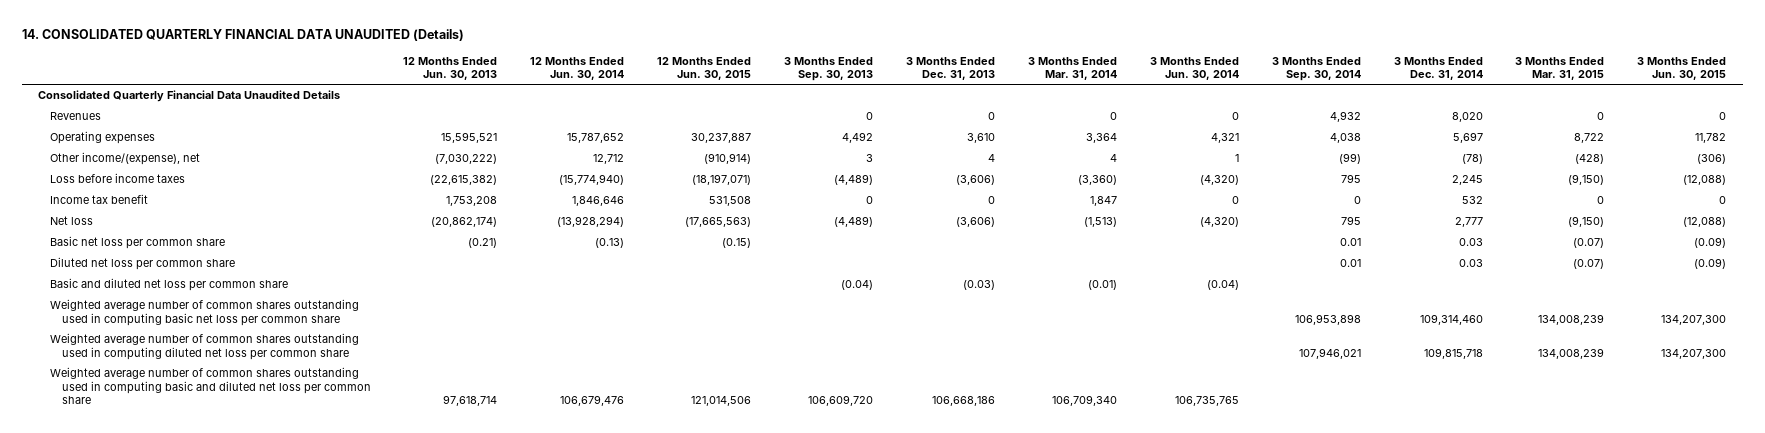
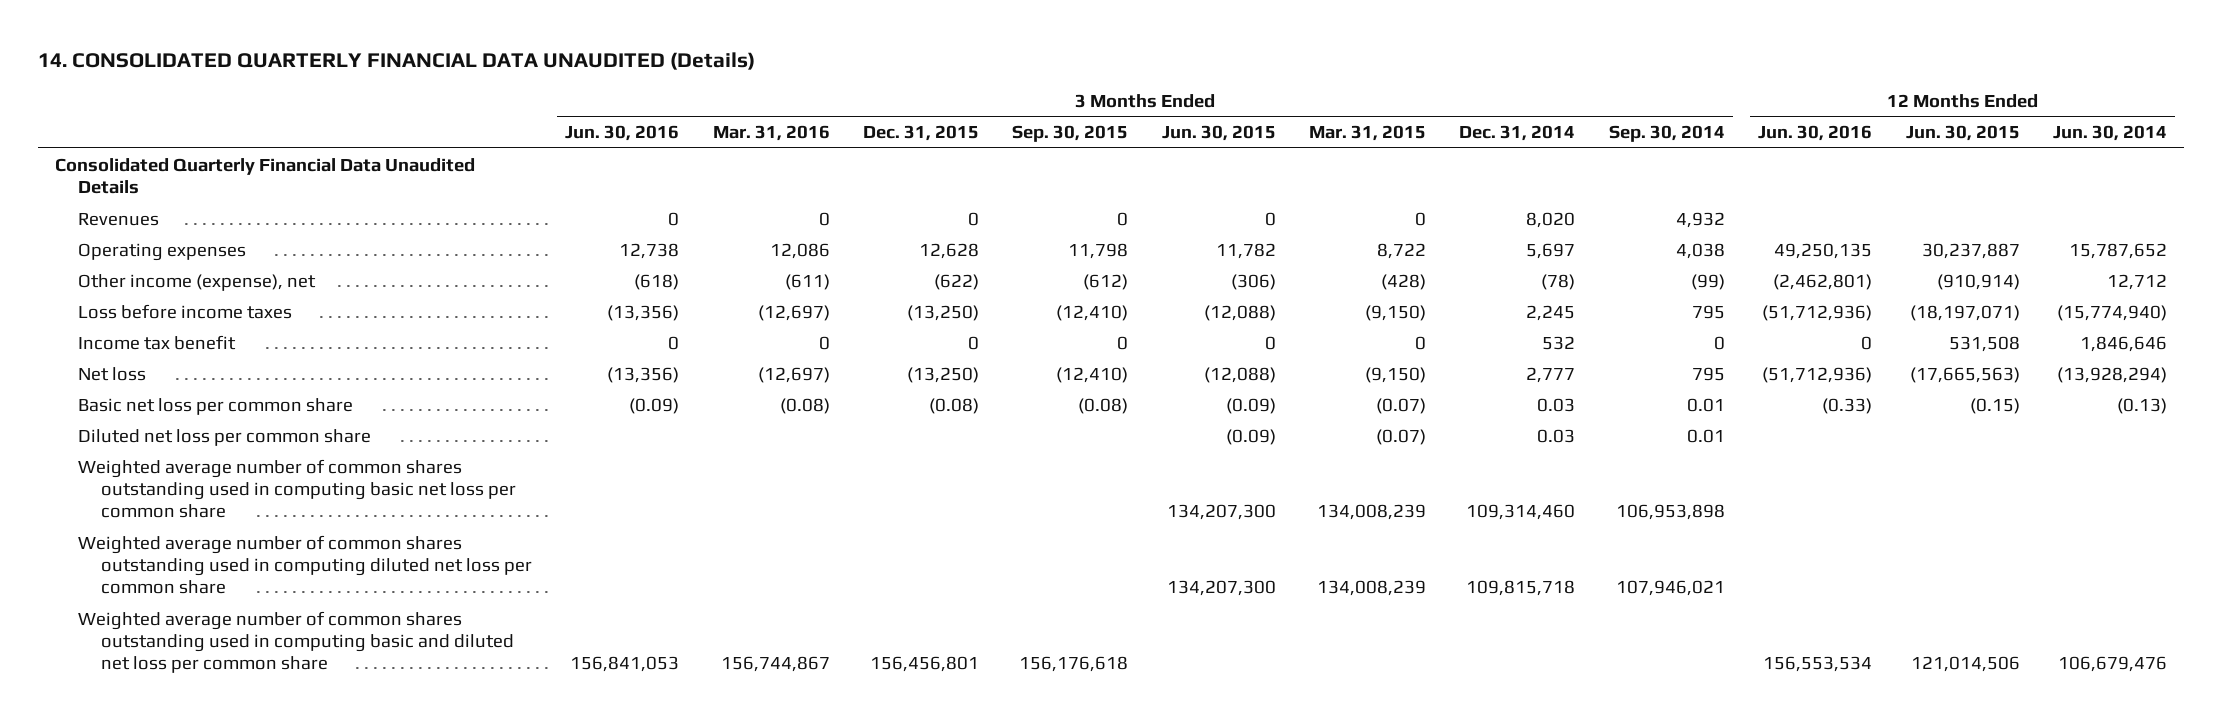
[403,56,498,81] 12 Months Ended Jun. 30, 2013 -> none
[784,56,874,82] 3 Months Ended Sep. 30, 2013 -> none
[905,56,995,81] 3 Months Ended Dec. 31, 2013 -> none
[1027,56,1117,81] 3 Months Ended Mar. 31, 2014 -> none
[1149,56,1239,81] 3 Months Ended Jun. 30, 2014 -> none
none -> [565,124,680,141] Jun. 30, 2016
none -> [712,124,830,141] Mar. 31, 2016
none -> [863,124,980,141] Dec. 31, 2015
none -> [1012,124,1129,142] Sep. 30, 2015
none -> [1758,124,1873,141] Jun. 30, 2016
[50,152,201,166] Other income/(expense), net -> [78,273,317,291] Other income (expense), net
[50,278,289,292] Basic and diluted net loss per common share -> none

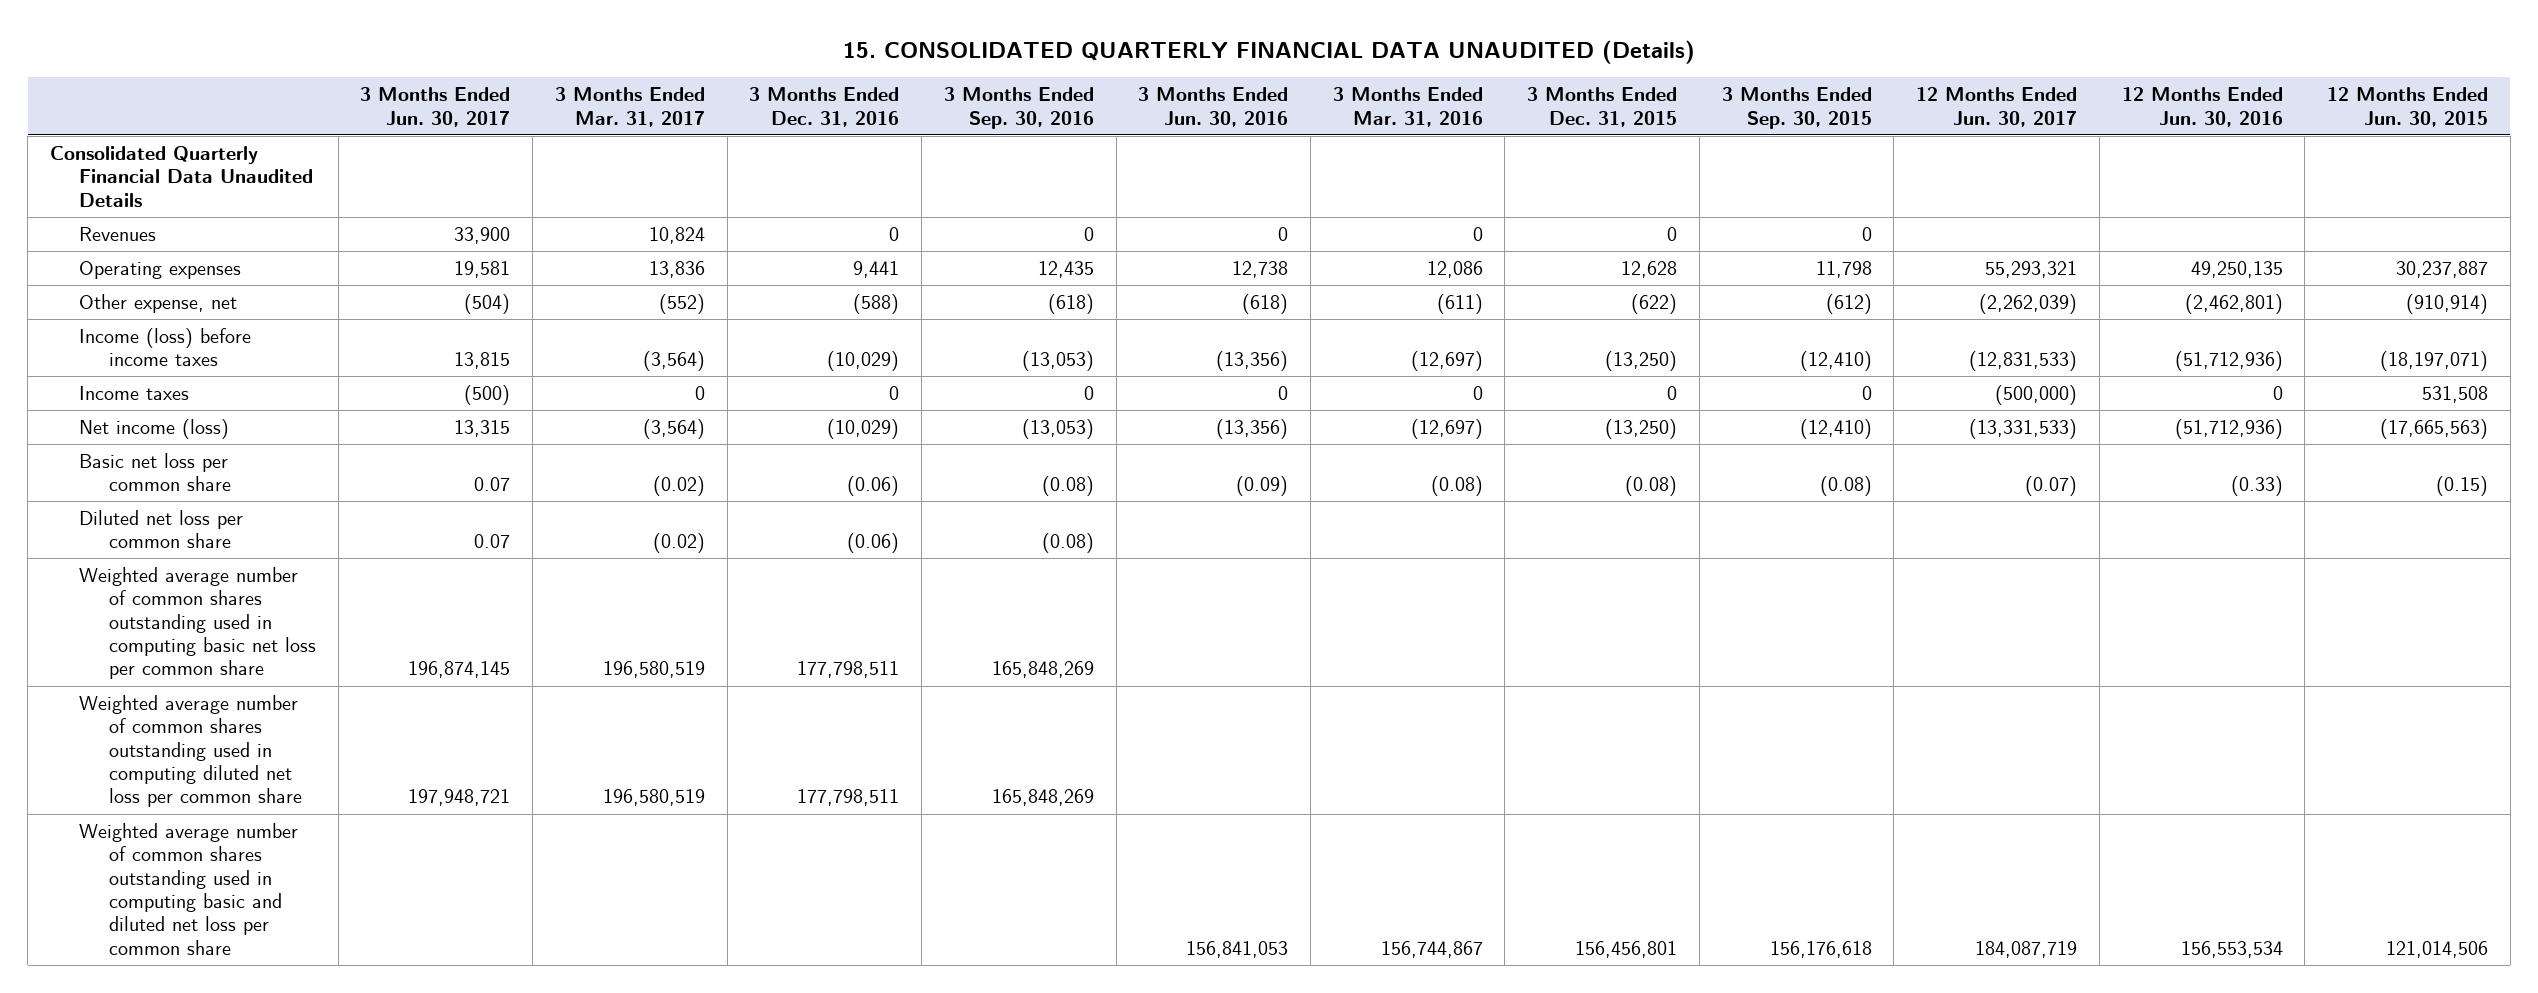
[38,51,756,70] 14. CONSOLIDATED QUARTERLY FINANCIAL DATA UNAUDITED (Details) -> [842,39,1695,64] 15. CONSOLIDATED QUARTERLY FINANCIAL DATA UNAUDITED (Details)
[1161,124,1276,141] Jun. 30, 2015 -> none
[1309,124,1427,141] Mar. 31, 2015 -> none
[1459,124,1576,141] Dec. 31, 2014 -> none
[1608,124,1725,142] Sep. 30, 2014 -> none
[2052,124,2167,141] Jun. 30, 2014 -> none
none -> [360,87,511,127] 3 Months Ended Jun. 30, 2017
none -> [554,87,705,127] 3 Months Ended Mar. 31, 2017
none -> [749,87,900,127] 3 Months Ended Dec. 31, 2016
none -> [943,87,1094,129] 3 Months Ended Sep. 30, 2016
none -> [1916,87,2078,127] 12 Months Ended Jun. 30, 2017
[78,273,317,291] Other income (expense), net -> [79,293,238,313] Other expense, net
[78,303,293,319] Loss before income taxes -> [79,327,252,367] Income (loss) before income taxes
[78,334,237,350] Income tax benefit -> [79,385,190,400] Income taxes
[78,366,147,381] Net loss -> [79,418,230,439] Net income (loss)

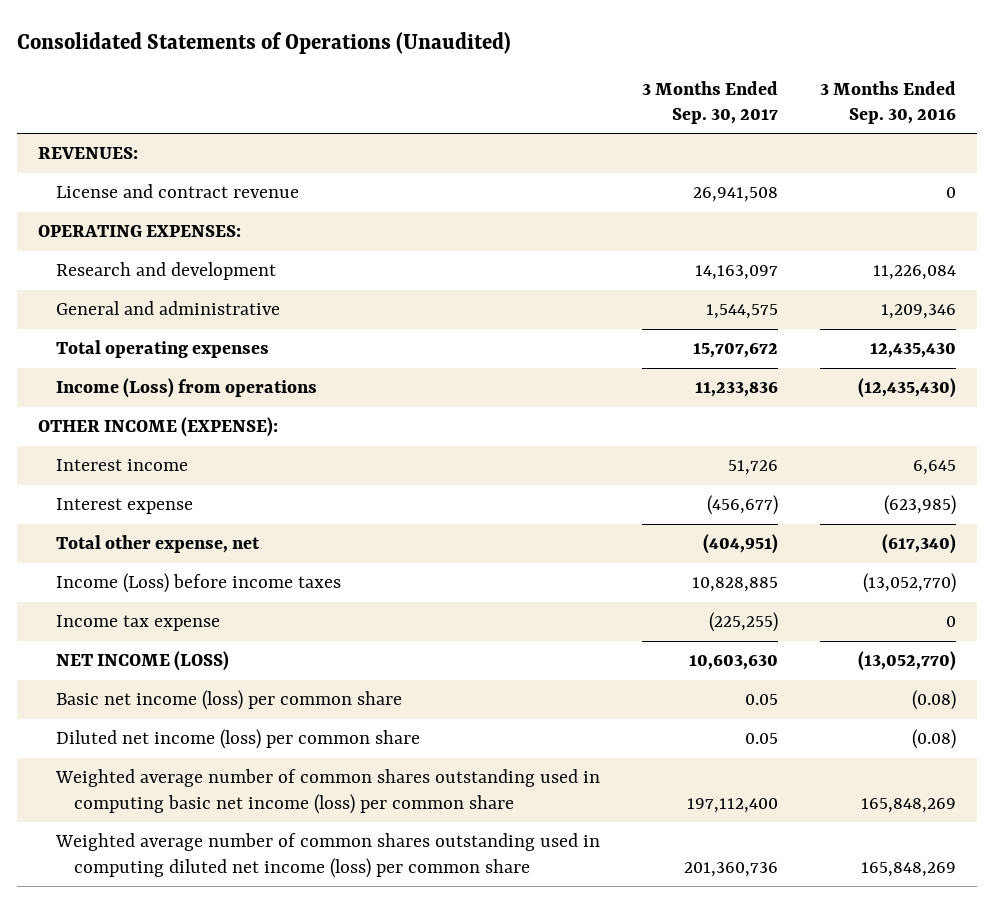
[842,39,1695,64] 15. CONSOLIDATED QUARTERLY FINANCIAL DATA UNAUDITED (Details) -> [16,31,511,54] Consolidated Statements of Operations (Unaudited)
[360,87,511,127] 3 Months Ended Jun. 30, 2017 -> none
[554,87,705,127] 3 Months Ended Mar. 31, 2017 -> none
[749,87,900,127] 3 Months Ended Dec. 31, 2016 -> none
[1138,87,1289,127] 3 Months Ended Jun. 30, 2016 -> none
[1332,87,1483,127] 3 Months Ended Mar. 31, 2016 -> none
[1527,87,1678,127] 3 Months Ended Dec. 31, 2015 -> none
[1721,87,1872,129] 3 Months Ended Sep. 30, 2015 -> none
[1916,87,2078,127] 12 Months Ended Jun. 30, 2017 -> none
[2121,87,2283,127] 12 Months Ended Jun. 30, 2016 -> none
[2326,87,2488,127] 12 Months Ended Jun. 30, 2015 -> none
none -> [641,80,778,124] 3 Months Ended Sep. 30, 2017
[50,145,314,207] Consolidated Quarterly Financial Data Unaudited Details -> none
[79,822,299,955] Weighted average number of common shares outstanding used in computing basic and diluted net loss per common share -> none
none -> [37,147,138,160] REVENUES:
[79,226,157,241] Revenues -> [55,184,299,199] License and contract revenue
none -> [37,225,241,238] OPERATING EXPENSES:
none -> [55,262,276,281] Research and development
none -> [55,301,280,316] General and administrative
[79,260,242,279] Operating expenses -> [55,340,269,359] Total operating expenses
[1037,260,1094,278] 12,435 -> [869,343,956,359] 12,435,430
none -> [55,378,317,399] Income (Loss) from operations
none -> [37,417,278,438] OTHER INCOME (EXPENSE):
none -> [55,459,188,472] Interest income
none -> [55,498,193,515] Interest expense
[79,293,238,313] Other expense, net -> [55,535,260,554] Total other expense, net
[1047,293,1094,314] (618) -> [881,534,956,555] (617,340)
[79,327,252,367] Income (loss) before income taxes -> [55,573,341,594] Income (Loss) before income taxes
[1021,351,1094,372] (13,053) -> [862,573,956,594] (13,052,770)
[79,385,190,400] Income taxes -> [55,615,220,632] Income tax expense
[79,418,230,439] Net income (loss) -> [55,651,229,672] NET INCOME (LOSS)
[1021,418,1094,439] (13,053) -> [857,651,956,672] (13,052,770)
[79,452,231,492] Basic net loss per common share -> [55,690,402,711] Basic net income (loss) per common share
[79,509,244,549] Diluted net loss per common share -> [55,729,420,750] Diluted net income (loss) per common share
[79,566,316,680] Weighted average number of common shares outstanding used in computing basic net loss per common share -> [54,769,600,814] Weighted average number of common shares outstanding used in computing basic net income (loss) per common share
[79,694,302,808] Weighted average number of common shares outstanding used in computing diluted net loss per common share -> [54,833,600,878] Weighted average number of common shares outstanding used in computing diluted net income (loss) per common share

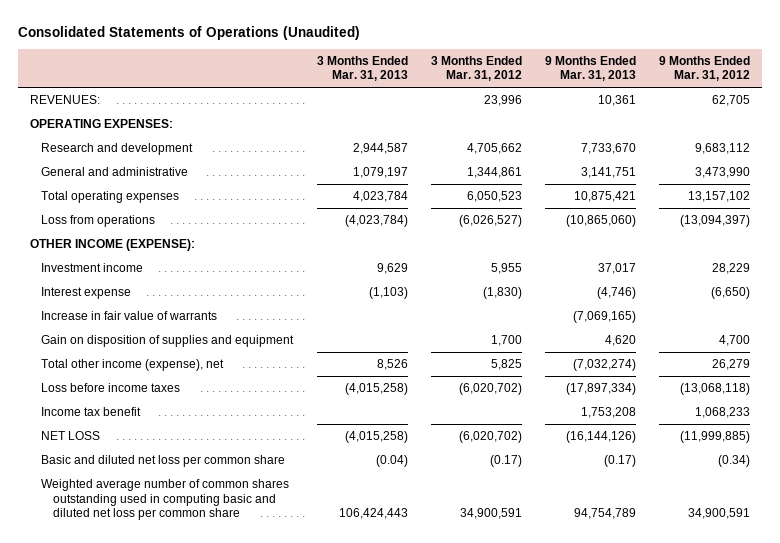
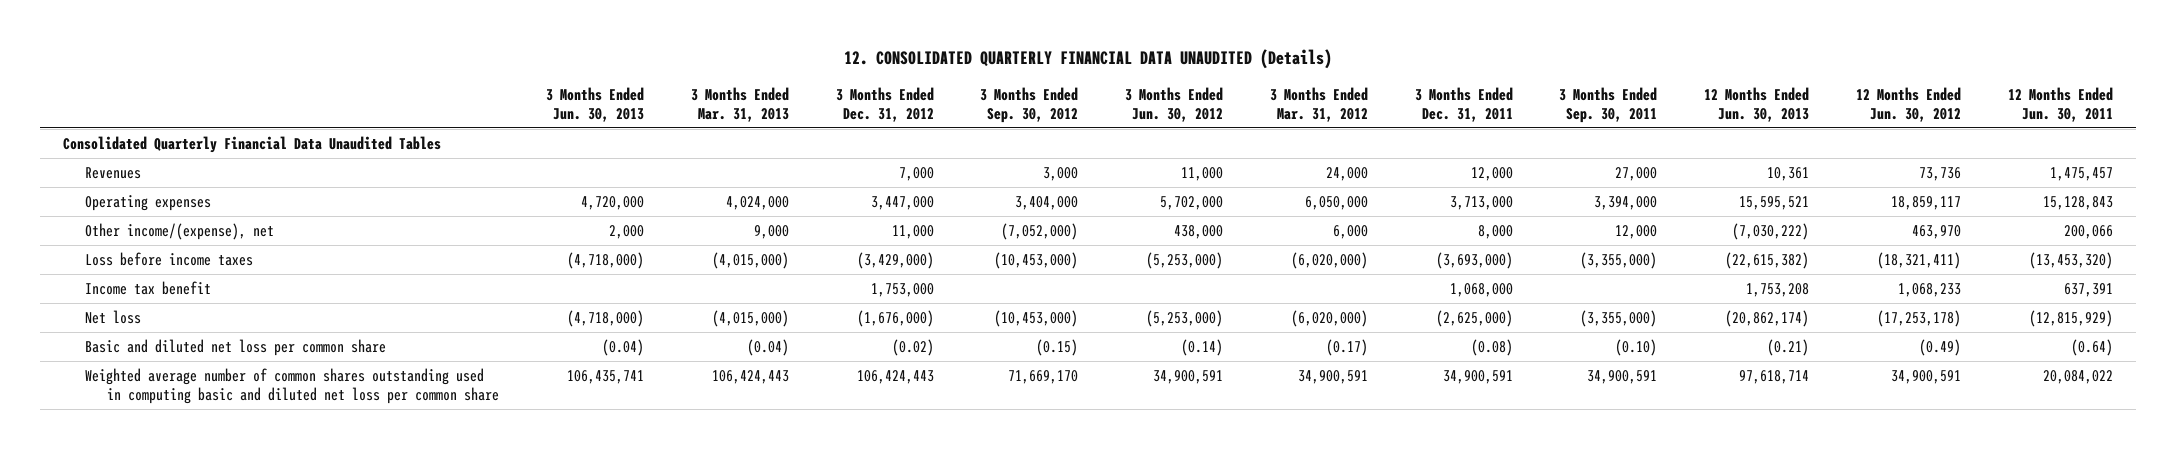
[18,25,361,40] Consolidated Statements of Operations (Unaudited) -> [843,49,1332,70] 12. CONSOLIDATED QUARTERLY FINANCIAL DATA UNAUDITED (Details)
[545,55,637,82] 9 Months Ended Mar. 31, 2013 -> none
[659,55,751,82] 9 Months Ended Mar. 31, 2012 -> none
none -> [546,86,645,122] 3 Months Ended Jun. 30, 2013
none -> [835,86,934,122] 3 Months Ended Dec. 31, 2012
none -> [980,86,1079,123] 3 Months Ended Sep. 30, 2012
none -> [1125,86,1224,122] 3 Months Ended Jun. 30, 2012
none -> [1414,86,1513,122] 3 Months Ended Dec. 31, 2011
none -> [1559,86,1658,123] 3 Months Ended Sep. 30, 2011
none -> [1704,86,1810,122] 12 Months Ended Jun. 30, 2013
none -> [1855,86,1961,122] 12 Months Ended Jun. 30, 2012
none -> [2007,86,2113,122] 12 Months Ended Jun. 30, 2011
[30,119,174,129] OPERATING EXPENSES: -> none
[41,143,194,156] Research and development -> none
[41,167,189,177] General and administrative -> none
[41,215,156,228] Loss from operations -> none
[30,239,196,252] OTHER INCOME (EXPENSE): -> none
[41,263,144,273] Investment income -> none
[41,287,132,300] Interest expense -> none
[41,311,218,321] Increase in fair value of warrants -> none
[41,335,295,348] Gain on disposition of supplies and equipment -> none
none -> [63,135,442,153] Consolidated Quarterly Financial Data Unaudited Tables
[30,95,101,105] REVENUES: -> [85,166,142,179] Revenues
[483,95,522,107] 23,996 -> [1325,166,1368,181] 24,000
[41,191,180,204] Total operating expenses -> [85,194,212,211] Operating expenses
[352,191,408,203] 4,023,784 -> [725,195,789,210] 4,024,000
[466,191,522,203] 6,050,523 -> [1304,195,1368,210] 6,050,000
[41,359,225,372] Total other income (expense), net -> [85,222,275,240] Other income/(expense), net
[376,359,408,371] 8,526 -> [753,224,789,239] 9,000
[490,359,522,371] 5,825 -> [1332,224,1368,239] 6,000
[344,383,408,396] (4,015,258) -> [711,251,789,269] (4,015,000)
[458,383,522,396] (6,020,702) -> [1290,251,1368,269] (6,020,000)
[41,431,101,441] NET LOSS -> [85,309,142,324] Net loss
[344,431,408,444] (4,015,258) -> [711,309,789,327] (4,015,000)
[458,431,522,444] (6,020,702) -> [1290,309,1368,327] (6,020,000)

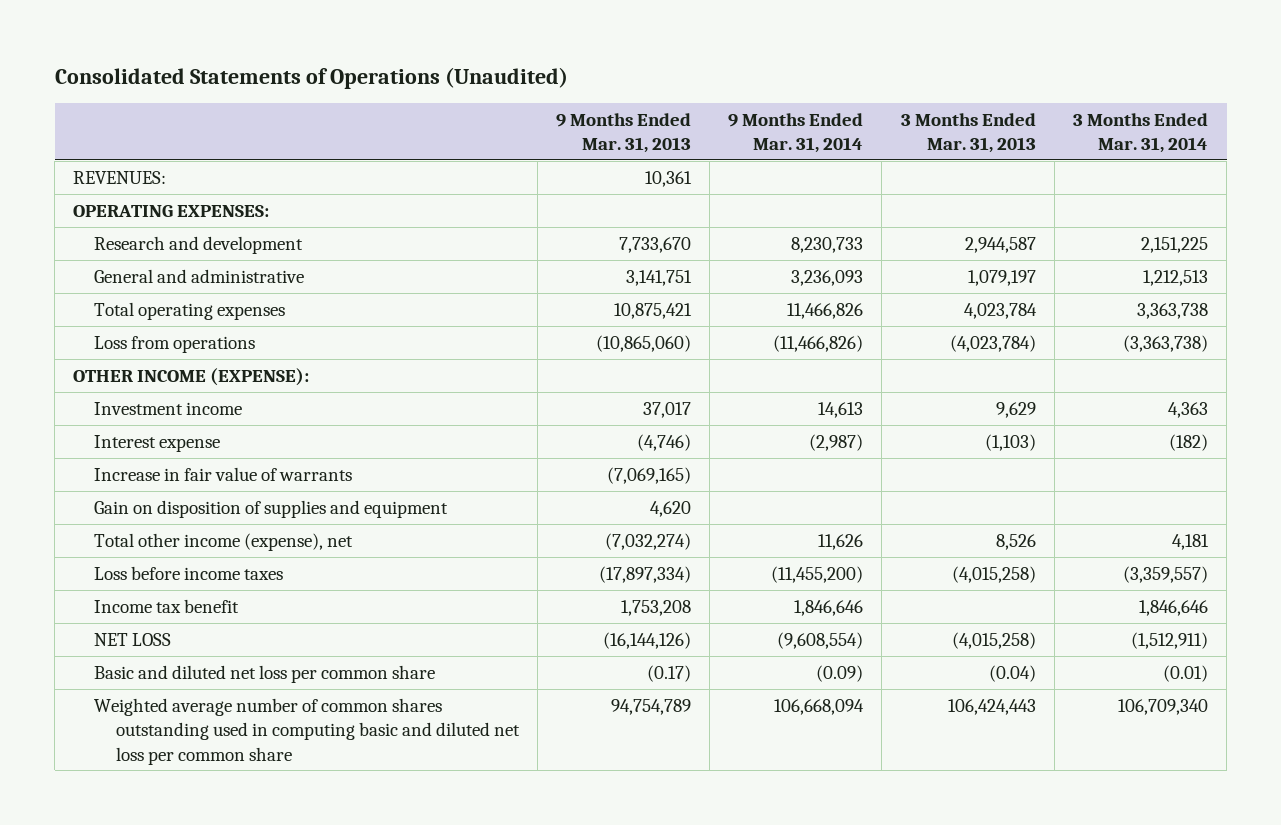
[843,49,1332,70] 12. CONSOLIDATED QUARTERLY FINANCIAL DATA UNAUDITED (Details) -> [54,67,568,90] Consolidated Statements of Operations (Unaudited)
[546,86,645,122] 3 Months Ended Jun. 30, 2013 -> none
[835,86,934,122] 3 Months Ended Dec. 31, 2012 -> none
[980,86,1079,123] 3 Months Ended Sep. 30, 2012 -> none
[1125,86,1224,122] 3 Months Ended Jun. 30, 2012 -> none
[1269,86,1368,122] 3 Months Ended Mar. 31, 2012 -> none
[1414,86,1513,122] 3 Months Ended Dec. 31, 2011 -> none
[1559,86,1658,123] 3 Months Ended Sep. 30, 2011 -> none
[1704,86,1810,122] 12 Months Ended Jun. 30, 2013 -> none
[1855,86,1961,122] 12 Months Ended Jun. 30, 2012 -> none
[2007,86,2113,122] 12 Months Ended Jun. 30, 2011 -> none
none -> [555,112,691,153] 9 Months Ended Mar. 31, 2013
none -> [728,112,864,153] 9 Months Ended Mar. 31, 2014
none -> [1072,112,1208,153] 3 Months Ended Mar. 31, 2014
[63,135,442,153] Consolidated Quarterly Financial Data Unaudited Tables -> none
[85,166,142,179] Revenues -> [73,170,167,184] REVENUES:
none -> [73,204,270,217] OPERATING EXPENSES:
none -> [94,235,304,254] Research and development
none -> [94,268,305,283] General and administrative
[85,194,212,211] Operating expenses -> [94,301,286,320] Total operating expenses
[725,195,789,210] 4,024,000 -> [963,302,1037,319] 4,023,784
none -> [94,335,256,353] Loss from operations
none -> [73,367,310,386] OTHER INCOME (EXPENSE):
none -> [94,401,243,415] Investment income
none -> [94,434,221,452] Interest expense
none -> [94,466,353,481] Increase in fair value of warrants
none -> [94,499,449,518] Gain on disposition of supplies and equipment
[85,222,275,240] Other income/(expense), net -> [94,532,354,551] Total other income (expense), net
[753,224,789,239] 9,000 -> [995,533,1036,550] 8,526
[711,251,789,269] (4,015,000) -> [951,565,1036,583] (4,015,258)
[85,309,142,324] Net loss -> [94,632,172,646] NET LOSS
[711,309,789,327] (4,015,000) -> [951,631,1036,649] (4,015,258)

